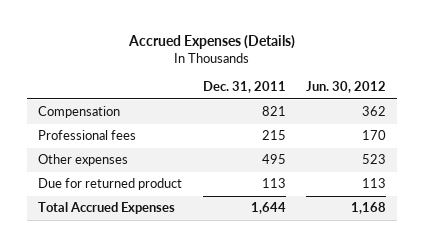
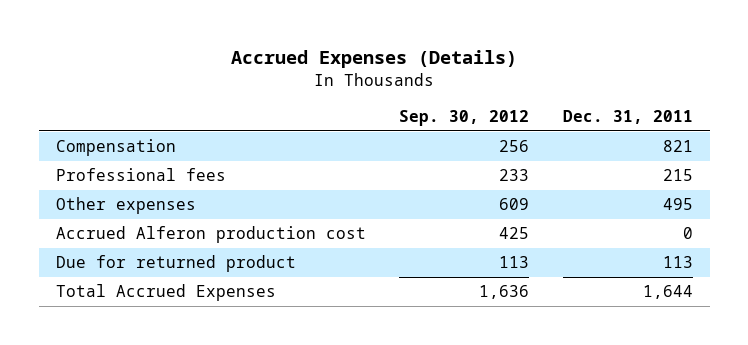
[306,81,387,94] Jun. 30, 2012 -> none
none -> [399,110,530,127] Sep. 30, 2012
none -> [55,226,366,244] Accrued Alferon production cost

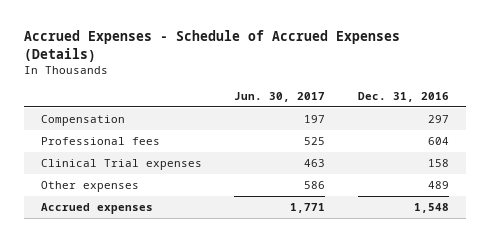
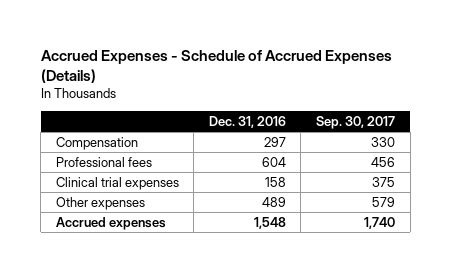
[234,91,326,102] Jun. 30, 2017 -> none
none -> [316,116,396,130] Sep. 30, 2017
[40,158,202,170] Clinical Trial expenses -> [55,176,179,190] Clinical trial expenses

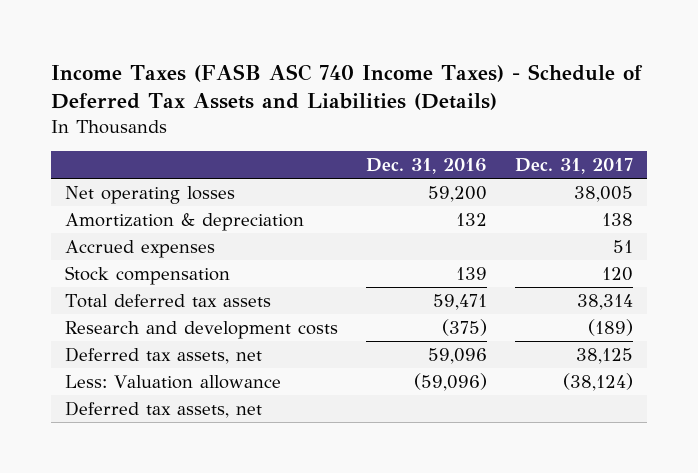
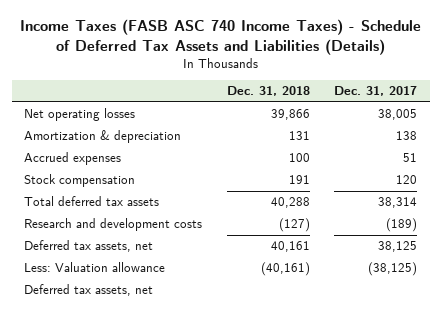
[365,157,487,174] Dec. 31, 2016 -> none
none -> [226,86,310,97] Dec. 31, 2018
[562,372,633,391] (38,124) -> [368,262,418,277] (38,125)

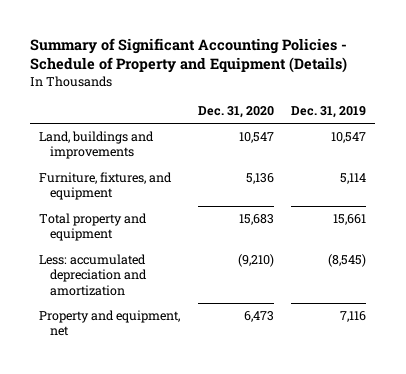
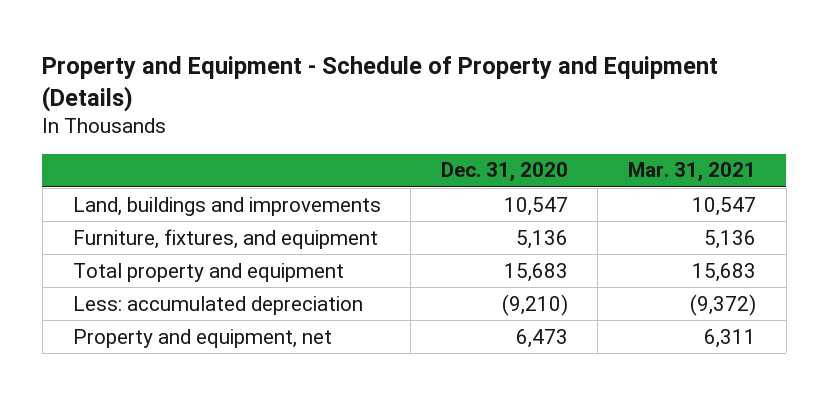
[30,37,348,73] Summary of Significant Accounting Policies - Schedule of Property and Equipment (Details) -> [42,56,719,112] Property and Equipment - Schedule of Property and Equipment (Details)
[291,106,367,119] Dec. 31, 2019 -> none
none -> [628,162,757,183] Mar. 31, 2021
[39,254,148,296] Less: accumulated depreciation and amortization -> [72,295,363,315] Less: accumulated depreciation

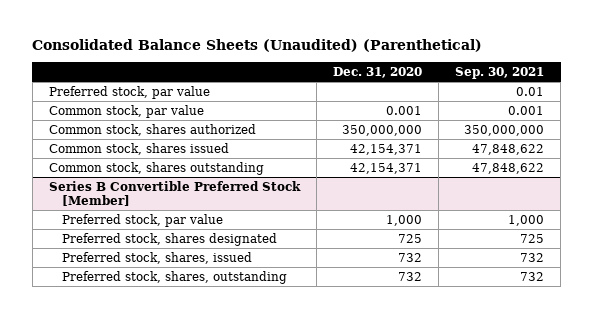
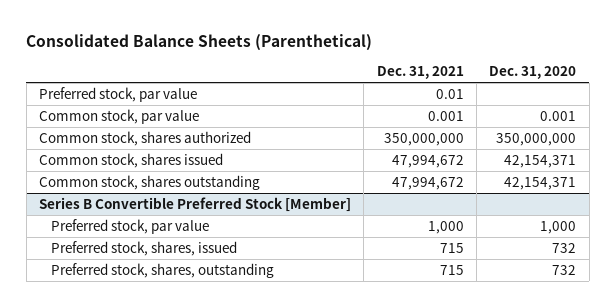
[32,39,483,53] Consolidated Balance Sheets (Unaudited) (Parenthetical) -> [26,33,373,51] Consolidated Balance Sheets (Parenthetical)
[455,66,545,79] Sep. 30, 2021 -> none
none -> [376,66,464,80] Dec. 31, 2021
[62,232,278,246] Preferred stock, shares designated -> none

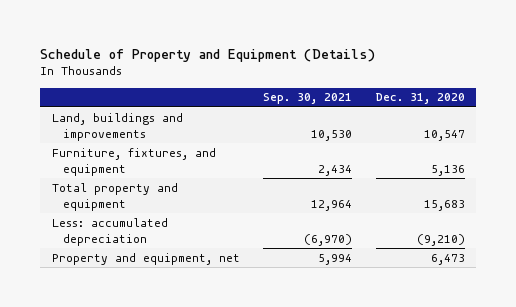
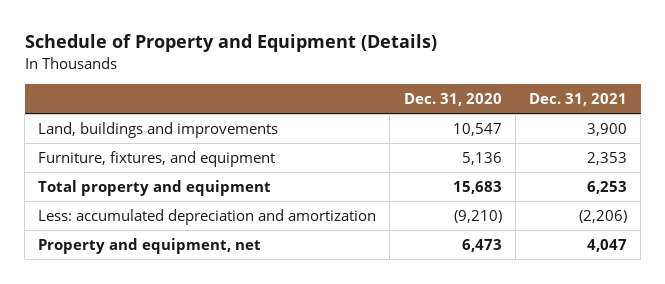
[263,93,353,105] Sep. 30, 2021 -> none
none -> [528,92,627,106] Dec. 31, 2021
[51,217,168,246] Less: accumulated depreciation -> [38,208,377,225] Less: accumulated depreciation and amortization

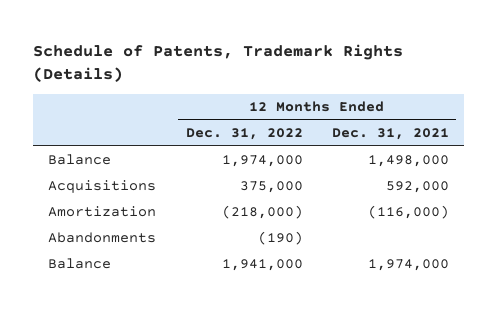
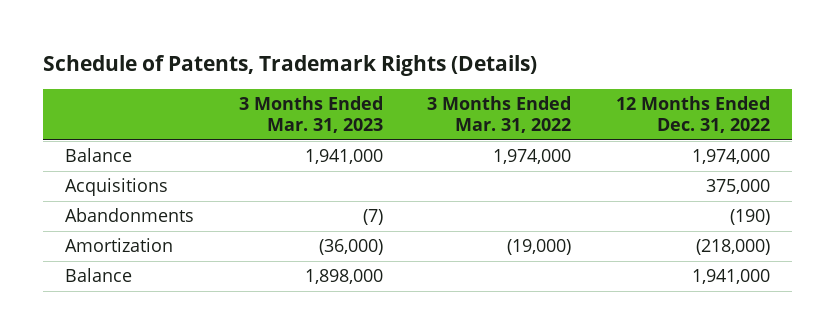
[332,128,450,141] Dec. 31, 2021 -> none
none -> [238,96,383,133] 3 Months Ended Mar. 31, 2023
none -> [427,96,572,133] 3 Months Ended Mar. 31, 2022
[48,206,157,218] Amortization -> [65,238,174,253] Amortization

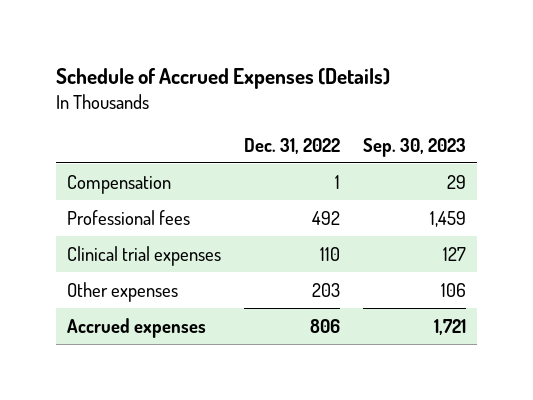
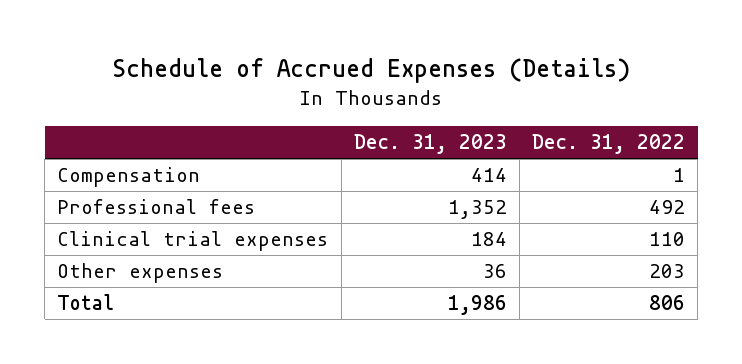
[362,137,466,157] Sep. 30, 2023 -> none
none -> [353,133,507,154] Dec. 31, 2023
[67,317,207,338] Accrued expenses -> [57,294,115,311] Total

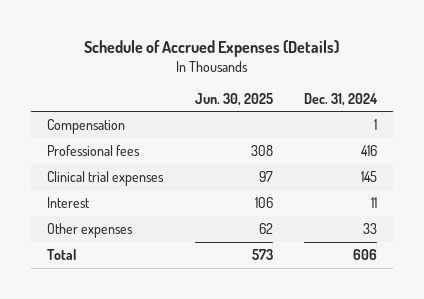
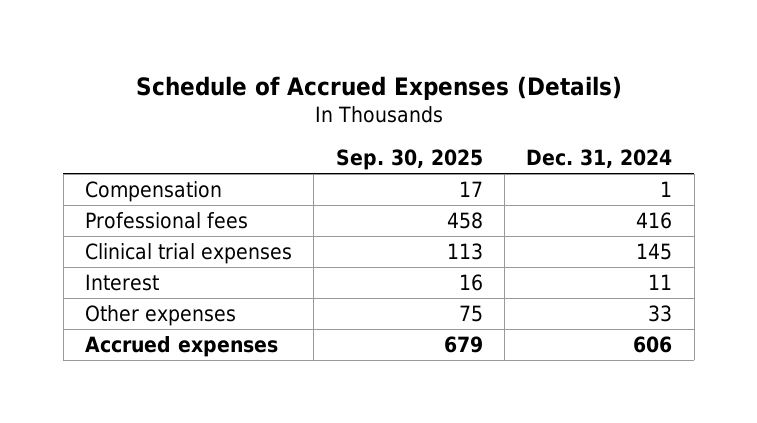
[194,92,273,106] Jun. 30, 2025 -> none
none -> [335,149,483,171] Sep. 30, 2025
[47,248,77,260] Total -> [84,335,278,357] Accrued expenses

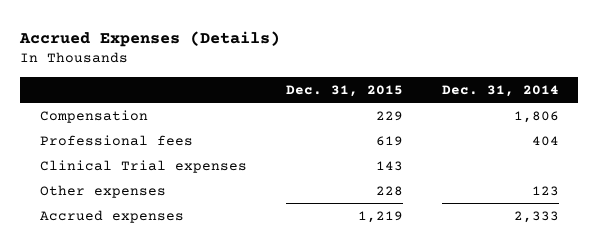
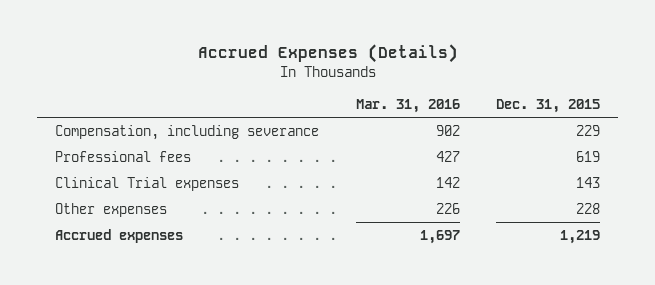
[441,84,559,97] Dec. 31, 2014 -> none
none -> [355,99,460,114] Mar. 31, 2016
[39,109,148,123] Compensation -> [54,124,319,140] Compensation, including severance

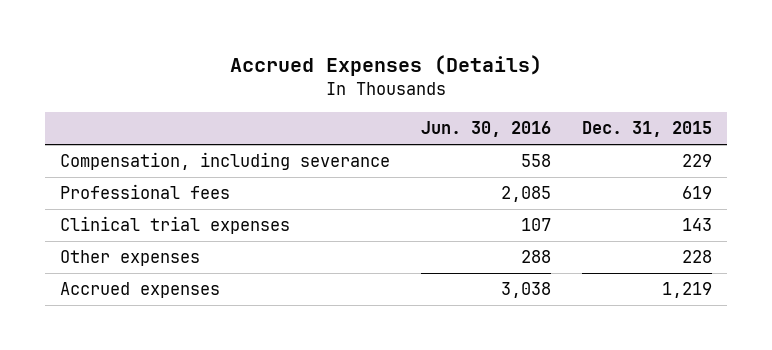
[355,99,460,114] Mar. 31, 2016 -> none
none -> [421,121,552,138] Jun. 30, 2016
[54,176,239,191] Clinical Trial expenses -> [60,216,291,235] Clinical trial expenses

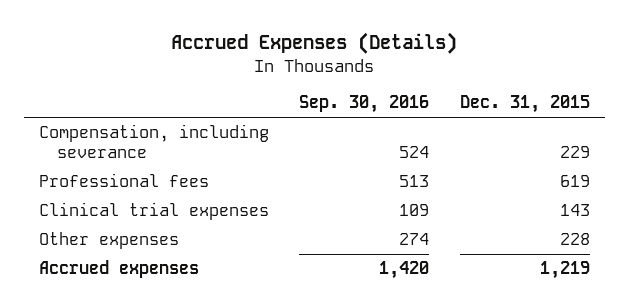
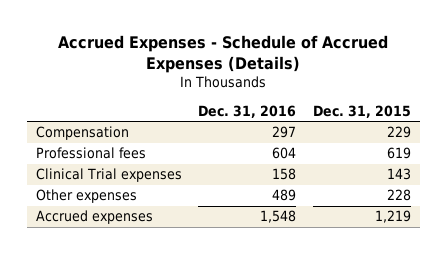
[171,32,458,55] Accrued Expenses (Details) -> [58,34,389,73] Accrued Expenses - Schedule of Accrued Expenses (Details)
[299,95,430,114] Sep. 30, 2016 -> none
none -> [198,104,297,118] Dec. 31, 2016
[39,124,270,159] Compensation, including severance -> [35,126,129,141] Compensation
[39,202,270,221] Clinical trial expenses -> [35,168,182,183] Clinical Trial expenses

